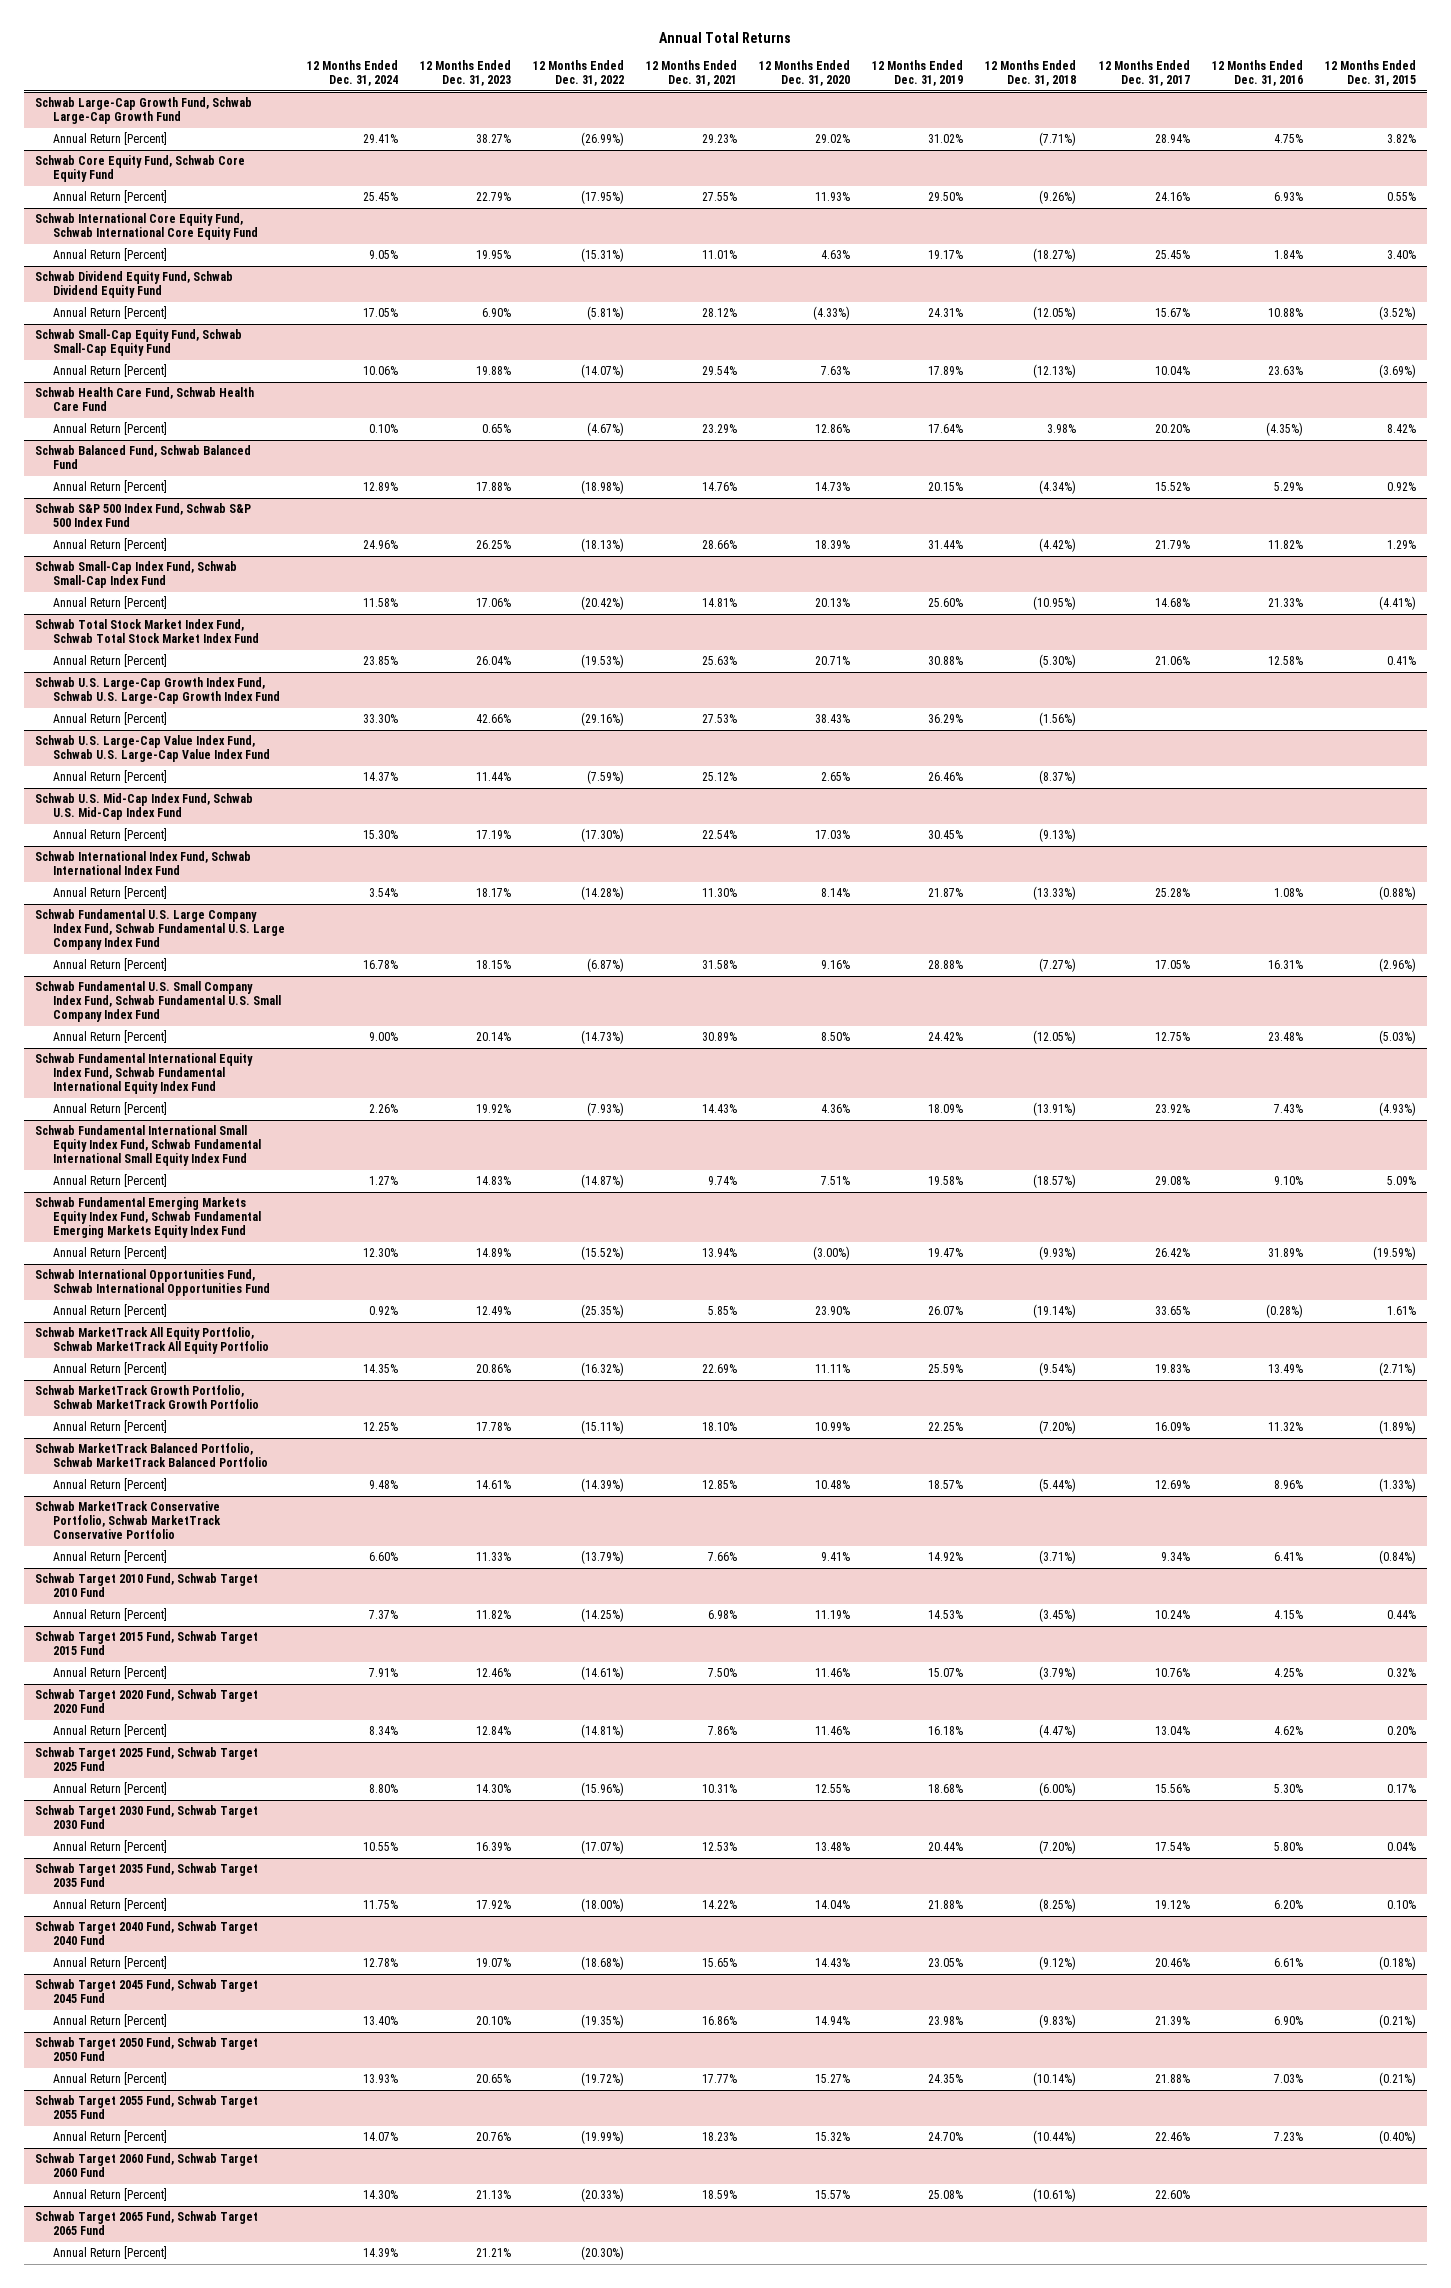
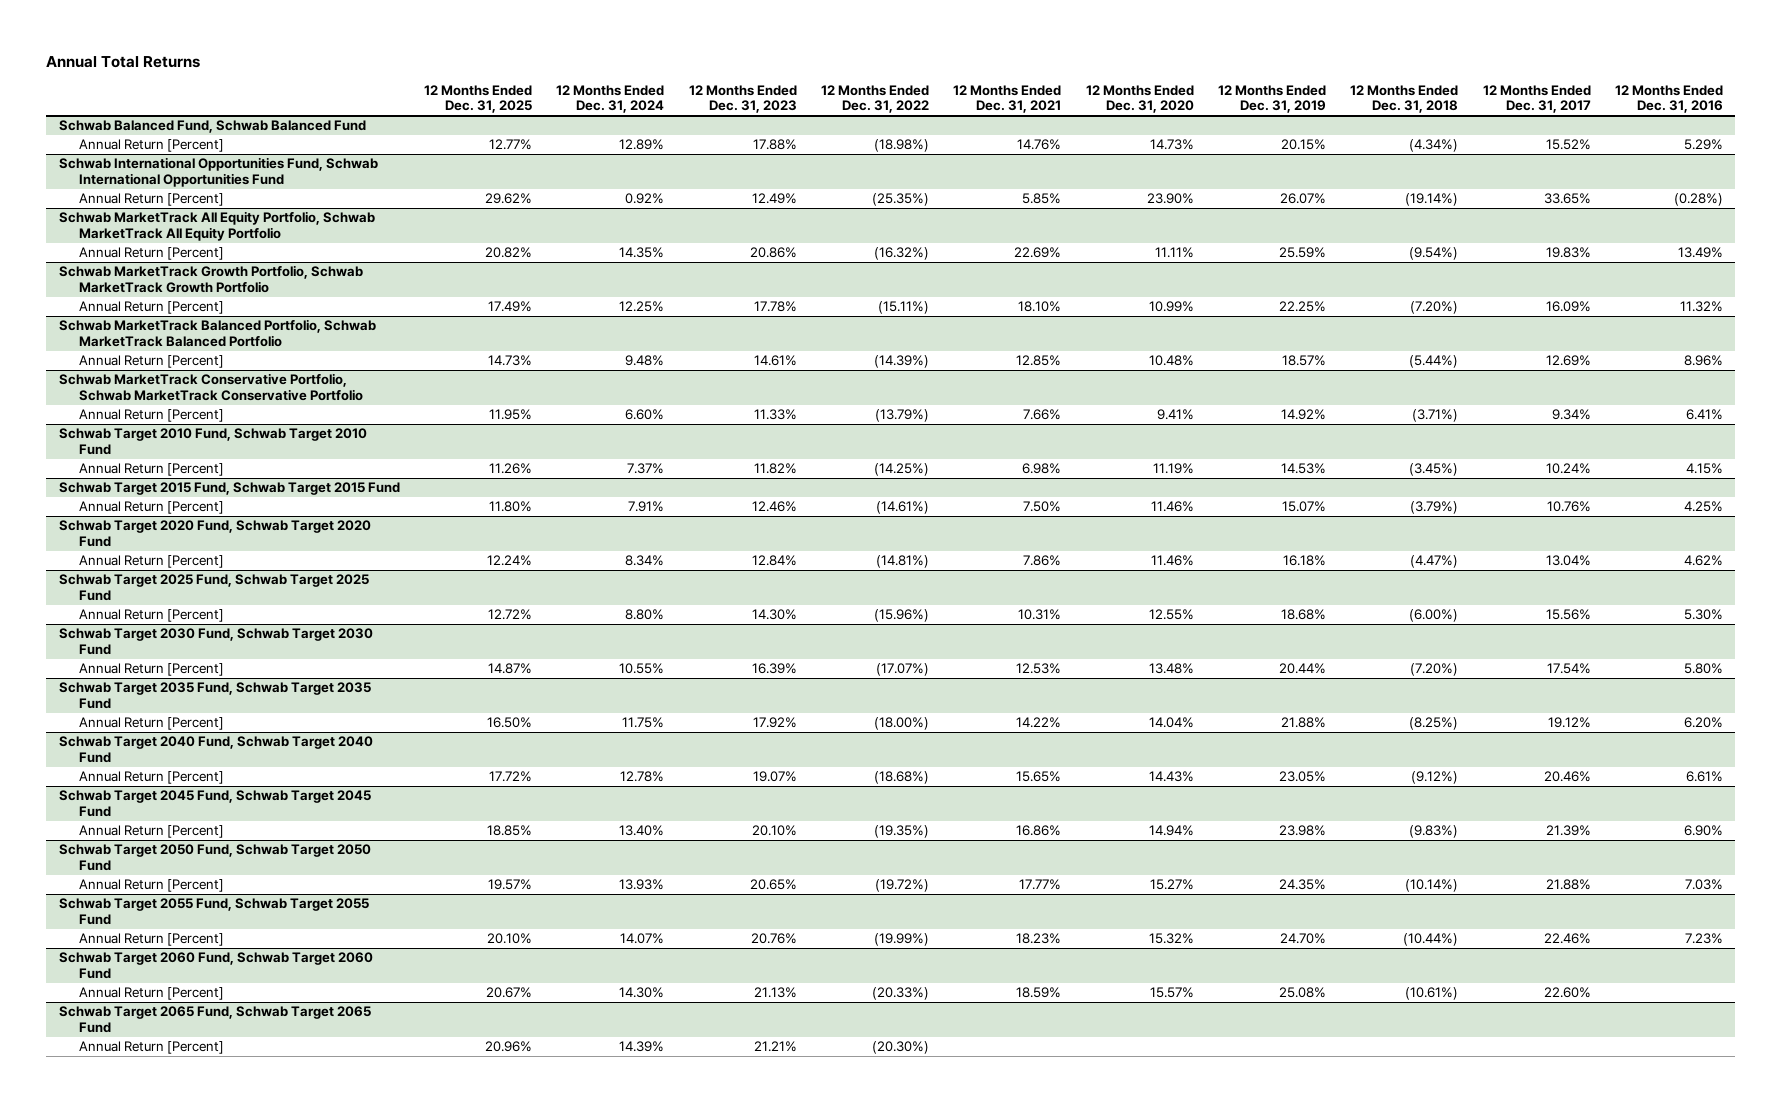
[1324,60,1416,87] 12 Months Ended Dec. 31, 2015 -> none
none -> [423,84,532,114] 12 Months Ended Dec. 31, 2025
[35,97,253,125] Schwab Large-Cap Growth Fund, Schwab Large-Cap Growth Fund -> none
[52,132,167,146] Annual Return [Percent] -> none
[35,155,246,183] Schwab Core Equity Fund, Schwab Core Equity Fund -> none
[52,190,167,204] Annual Return [Percent] -> none
[35,213,258,241] Schwab International Core Equity Fund, Schwab International Core Equity Fund -> none
[52,248,167,262] Annual Return [Percent] -> none
[35,271,234,299] Schwab Dividend Equity Fund, Schwab Dividend Equity Fund -> none
[52,306,167,320] Annual Return [Percent] -> none
[35,329,243,357] Schwab Small-Cap Equity Fund, Schwab Small-Cap Equity Fund -> none
[52,364,167,378] Annual Return [Percent] -> none
[35,387,255,412] Schwab Health Care Fund, Schwab Health Care Fund -> none
[52,422,167,436] Annual Return [Percent] -> none
[35,503,252,528] Schwab S&P 500 Index Fund, Schwab S&P 500 Index Fund -> none
[52,538,167,552] Annual Return [Percent] -> none
[35,561,238,589] Schwab Small-Cap Index Fund, Schwab Small-Cap Index Fund -> none
[52,596,167,610] Annual Return [Percent] -> none
[35,619,259,644] Schwab Total Stock Market Index Fund, Schwab Total Stock Market Index Fund -> none
[52,654,167,668] Annual Return [Percent] -> none
[35,677,280,705] Schwab U.S. Large-Cap Growth Index Fund, Schwab U.S. Large-Cap Growth Index Fund -> none
[52,712,167,726] Annual Return [Percent] -> none
[35,735,270,763] Schwab U.S. Large-Cap Value Index Fund, Schwab U.S. Large-Cap Value Index Fund -> none
[52,770,167,784] Annual Return [Percent] -> none
[35,793,254,821] Schwab U.S. Mid-Cap Index Fund, Schwab U.S. Mid-Cap Index Fund -> none
[52,828,167,842] Annual Return [Percent] -> none
[35,851,252,876] Schwab International Index Fund, Schwab International Index Fund -> none
[52,886,167,900] Annual Return [Percent] -> none
[35,909,285,951] Schwab Fundamental U.S. Large Company Index Fund, Schwab Fundamental U.S. Large Company Index Fund -> none
[52,958,167,972] Annual Return [Percent] -> none
[35,981,281,1023] Schwab Fundamental U.S. Small Company Index Fund, Schwab Fundamental U.S. Small Company Index Fund -> none
[52,1030,167,1044] Annual Return [Percent] -> none
[35,1053,254,1095] Schwab Fundamental International Equity Index Fund, Schwab Fundamental International Equity Index Fund -> none
[52,1102,167,1116] Annual Return [Percent] -> none
[35,1125,261,1167] Schwab Fundamental International Small Equity Index Fund, Schwab Fundamental International Small Equity Index Fund -> none
[52,1174,167,1188] Annual Return [Percent] -> none
[35,1197,261,1239] Schwab Fundamental Emerging Markets Equity Index Fund, Schwab Fundamental Emerging Markets Equity Index Fund -> none
[52,1246,167,1260] Annual Return [Percent] -> none

